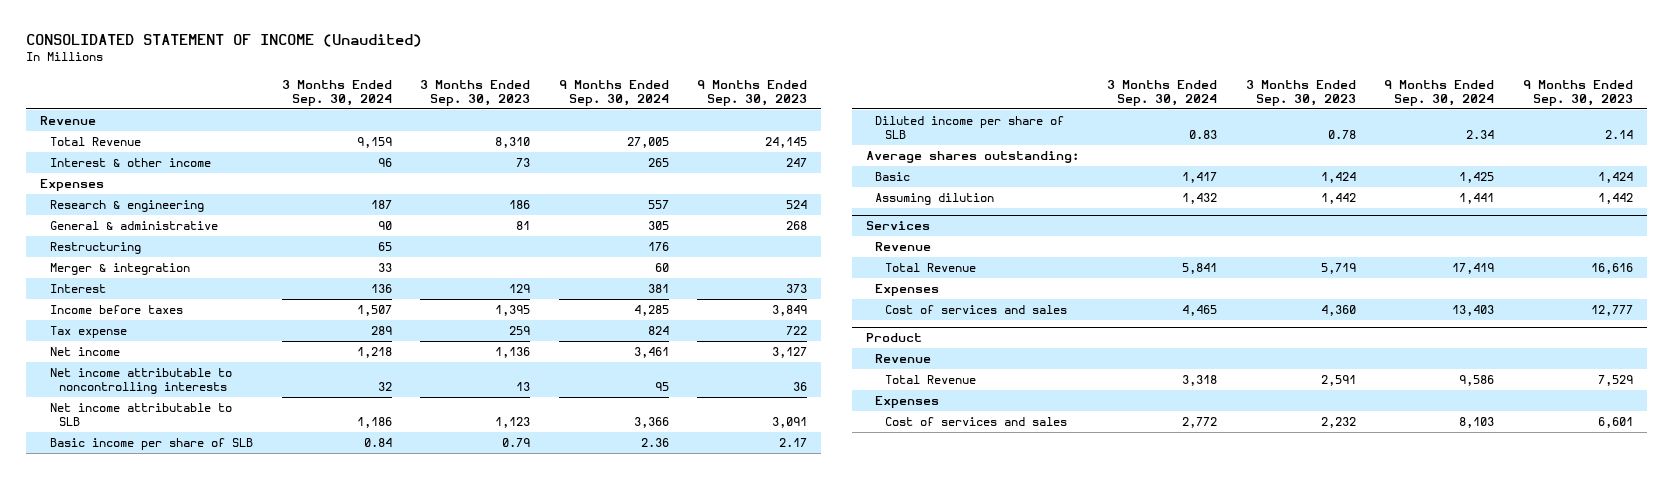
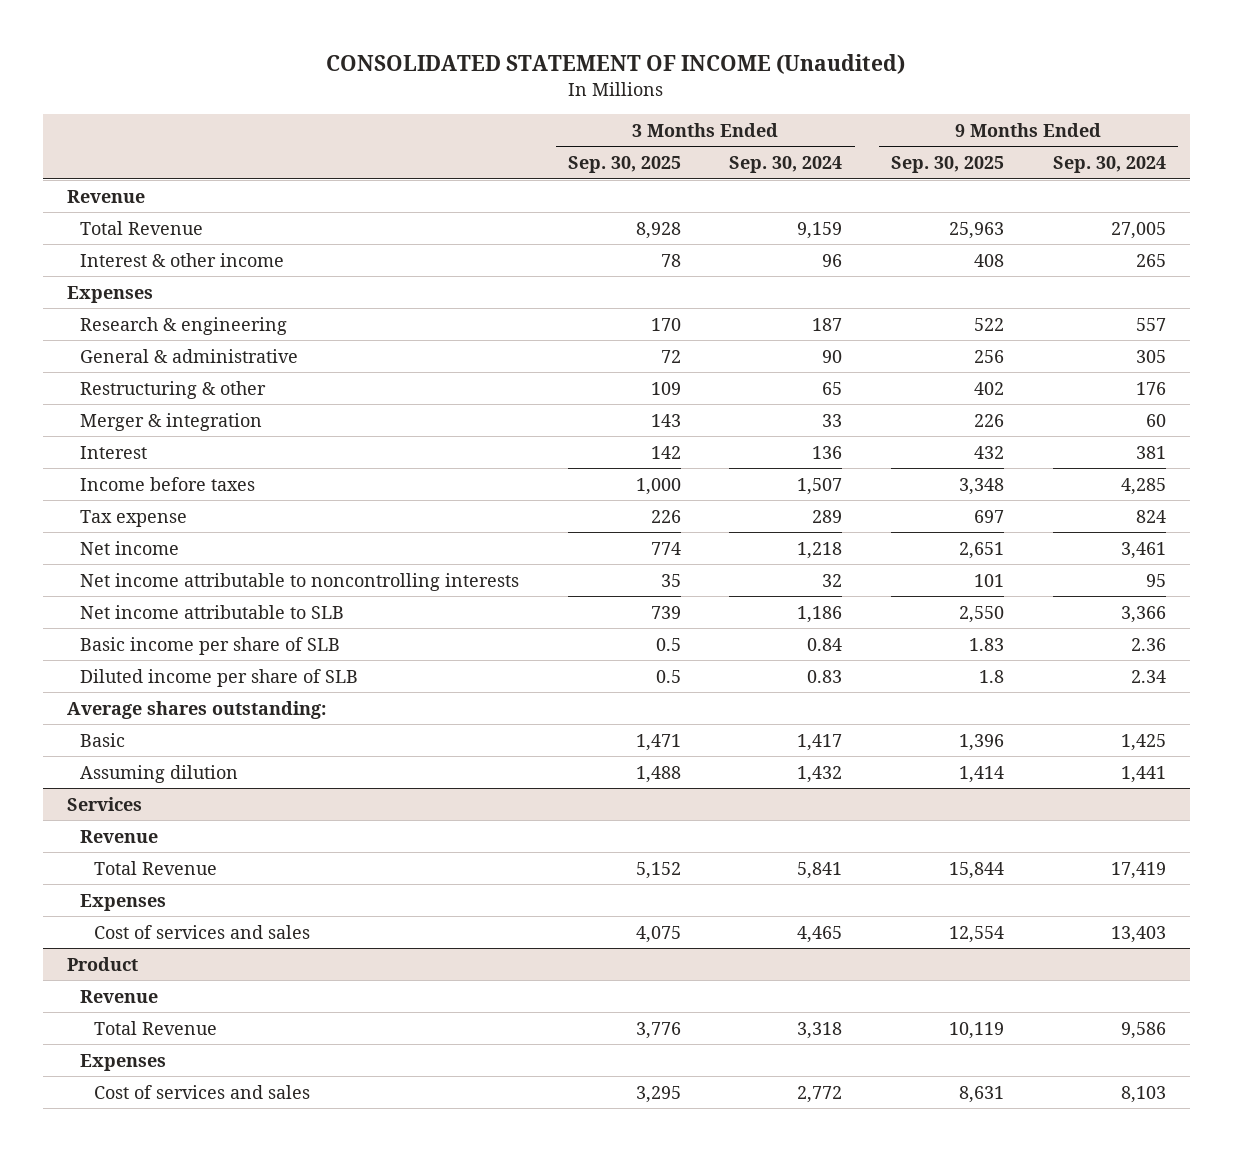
[420,79,531,107] 3 Months Ended Sep. 30, 2023 -> none
[696,79,807,107] 9 Months Ended Sep. 30, 2023 -> none
none -> [567,155,681,173] Sep. 30, 2025
none -> [890,155,1004,173] Sep. 30, 2025
[49,242,141,255] Restructuring -> [80,380,267,399] Restructuring & other

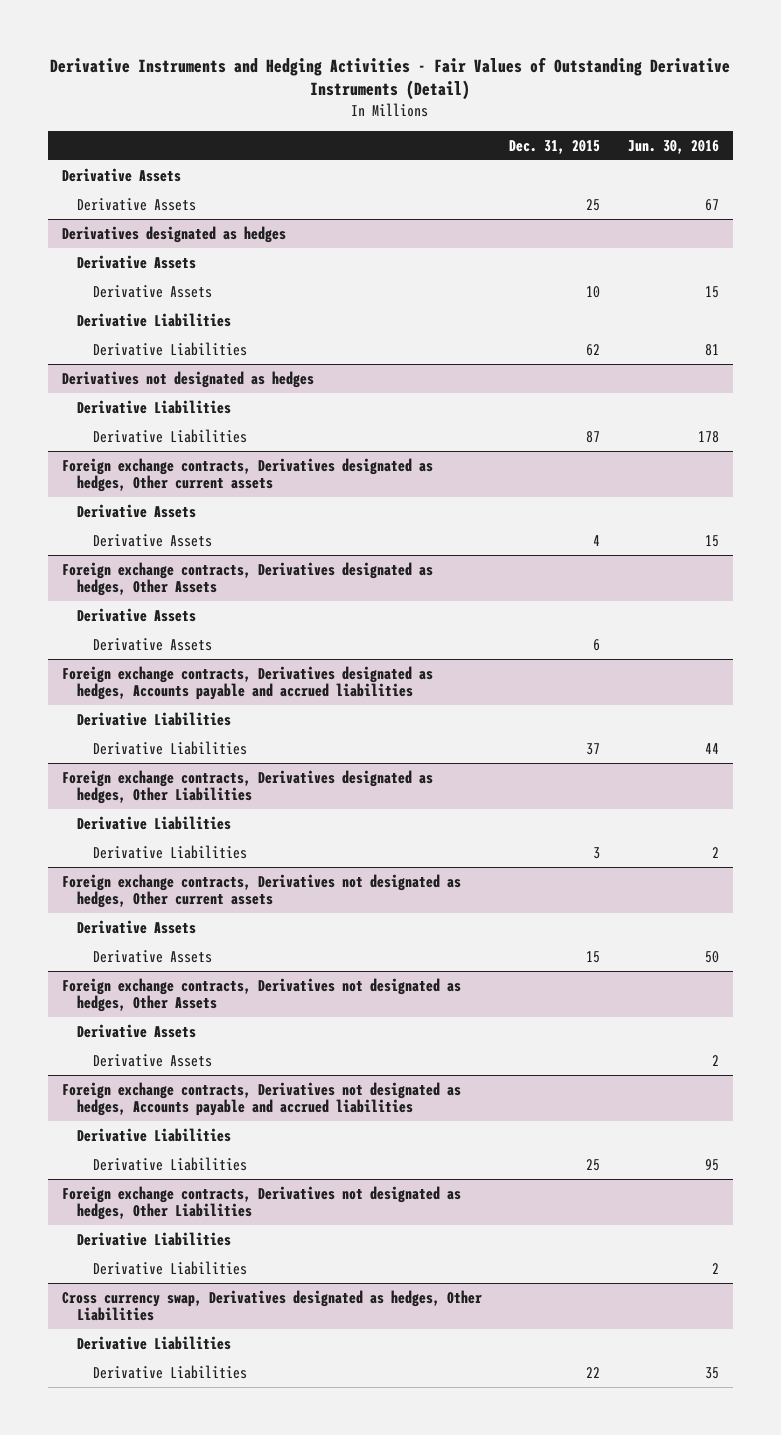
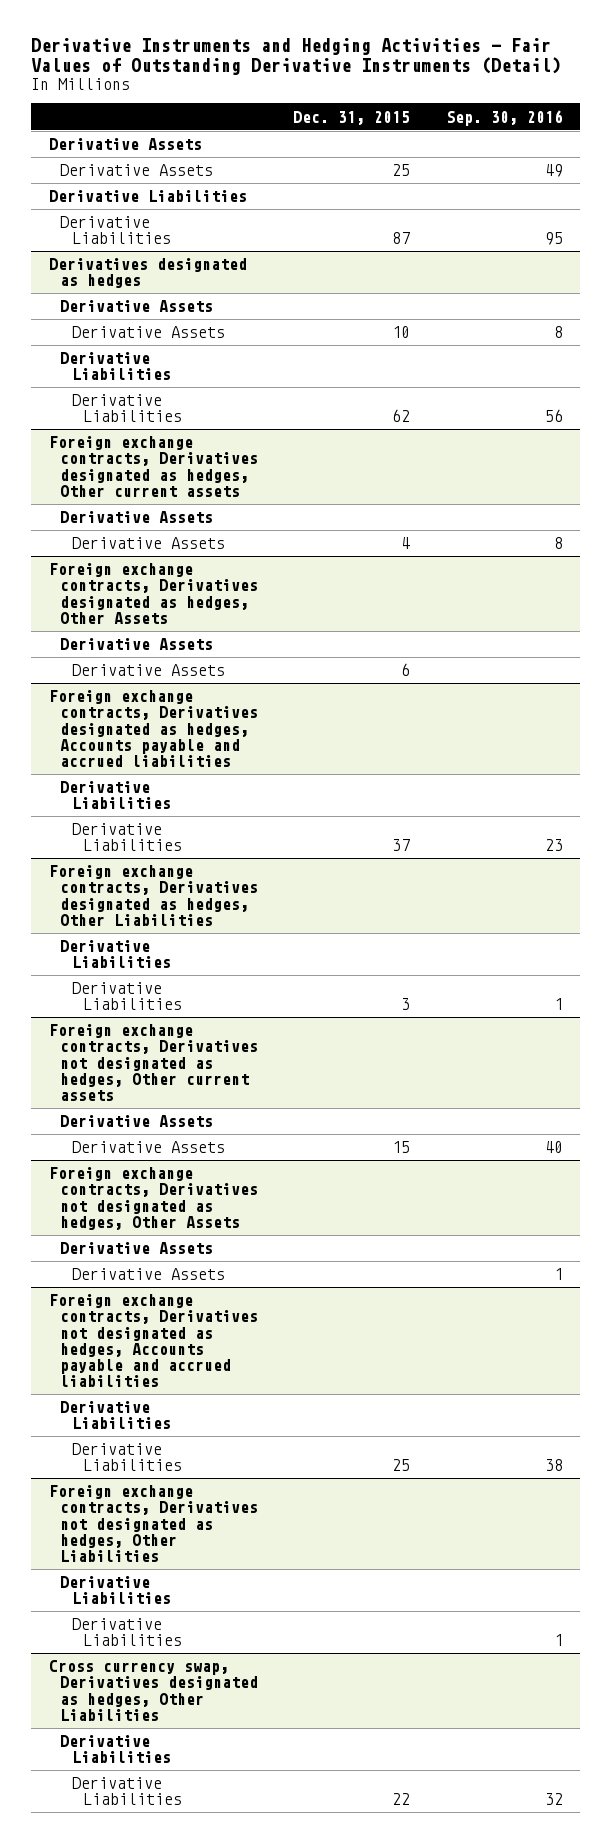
[628,139,720,154] Jun. 30, 2016 -> none
none -> [445,109,563,126] Sep. 30, 2016
none -> [48,190,247,203] Derivative Liabilities
none -> [60,216,171,245] Derivative Liabilities
[61,370,314,388] Derivatives not designated as hedges -> none
[77,399,232,414] Derivative Liabilities -> none
[92,428,247,443] Derivative Liabilities -> none

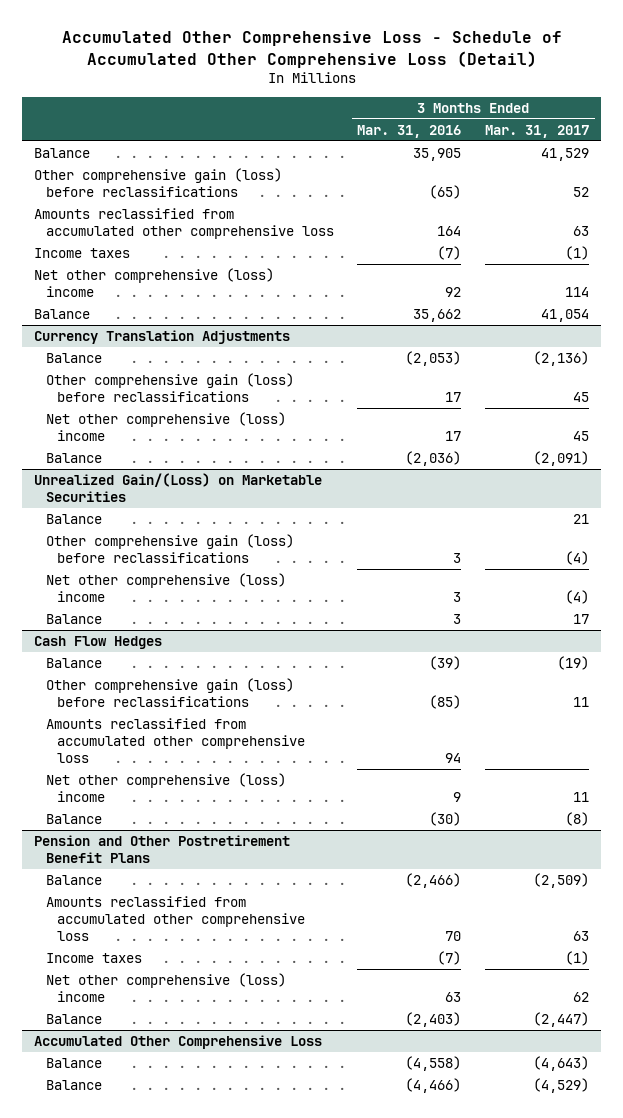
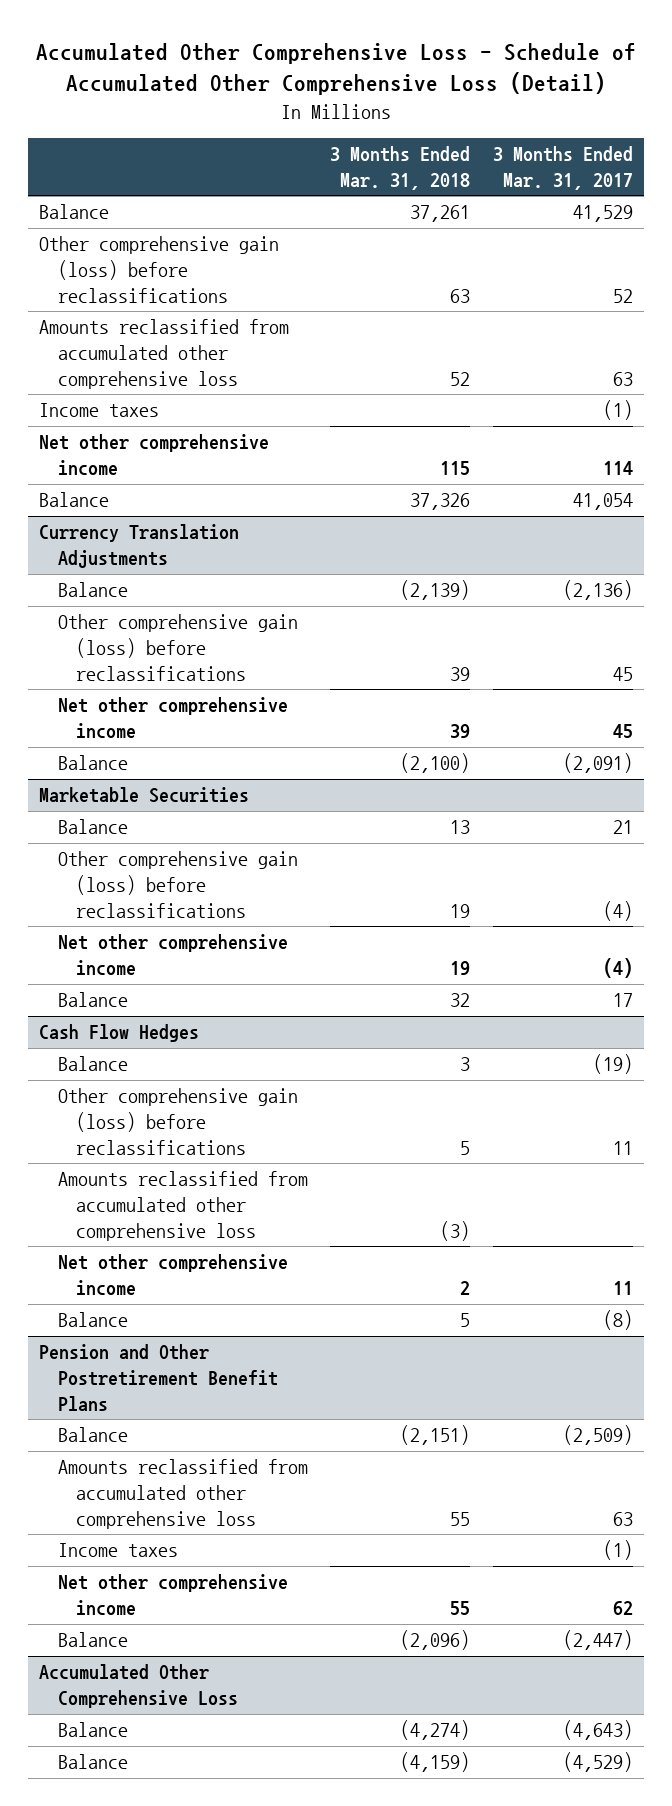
[357,124,462,138] Mar. 31, 2016 -> none
none -> [330,146,471,190] 3 Months Ended Mar. 31, 2018
[34,267,275,297] Net other comprehensive (loss) income -> [39,434,270,477] Net other comprehensive income
[45,411,286,441] Net other comprehensive (loss) income -> [57,697,288,740] Net other comprehensive income
[34,472,323,502] Unrealized Gain/(Loss) on Marketable Securities -> [39,787,250,804] Marketable Securities
[45,572,286,602] Net other comprehensive (loss) income -> [57,934,288,977] Net other comprehensive income
[45,772,286,802] Net other comprehensive (loss) income -> [57,1254,288,1297] Net other comprehensive income
[45,972,286,1002] Net other comprehensive (loss) income -> [57,1574,288,1617] Net other comprehensive income

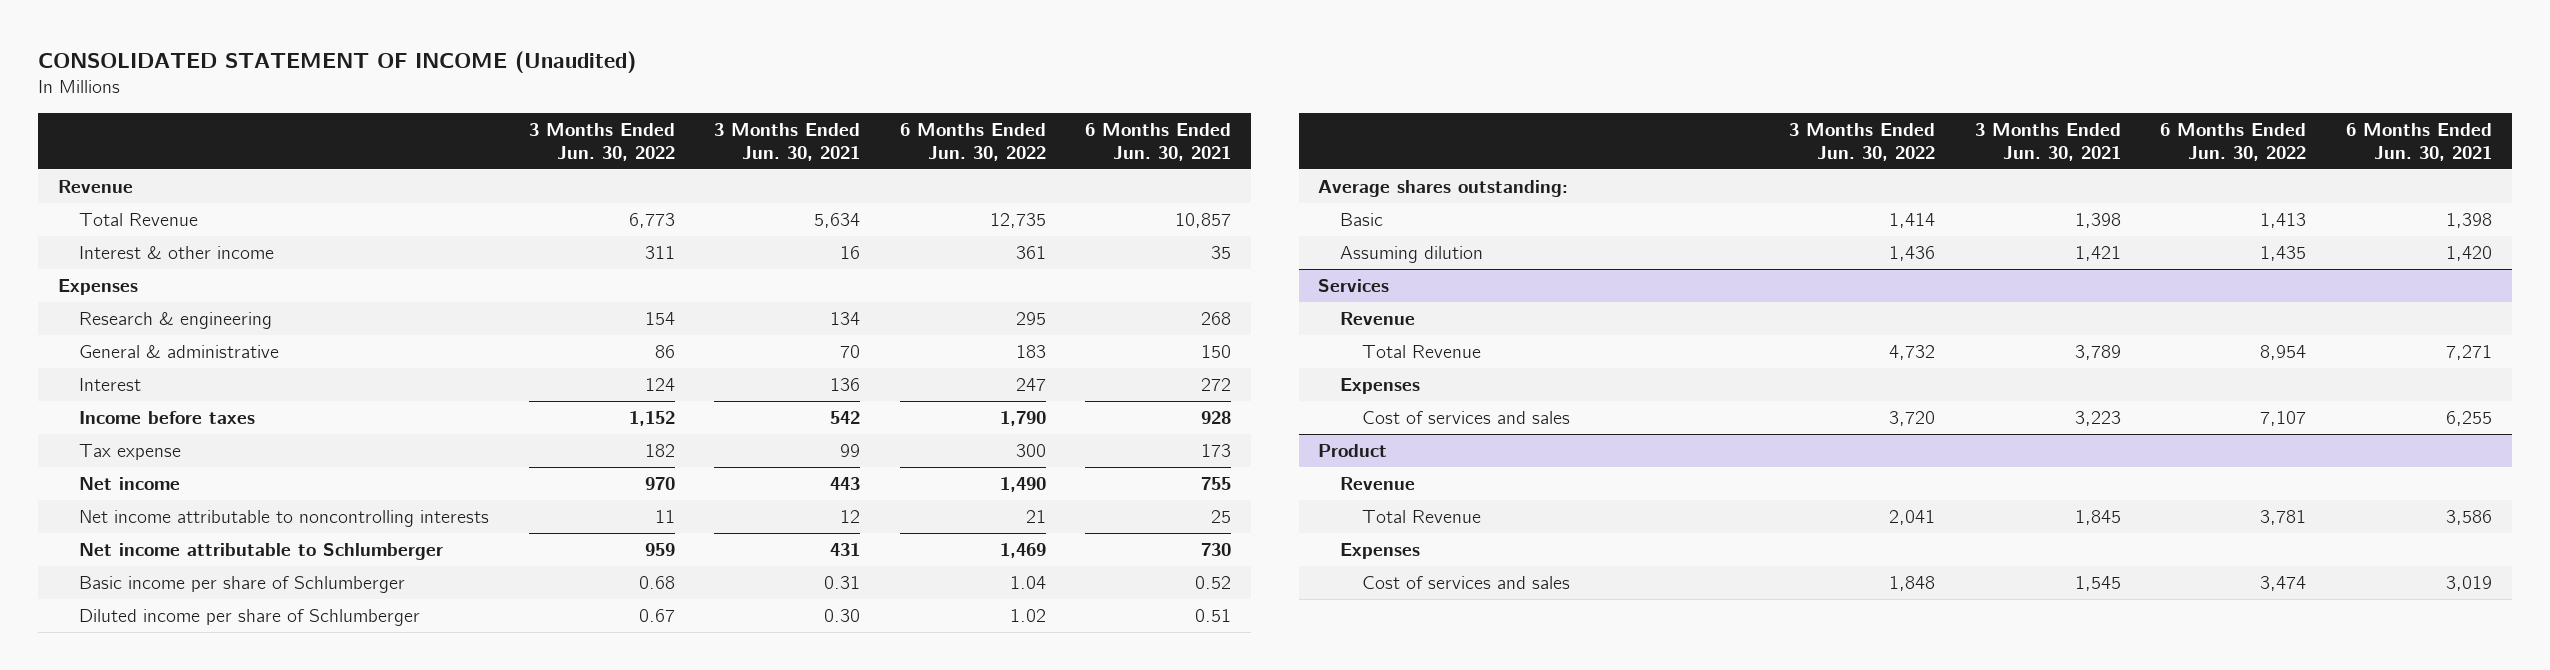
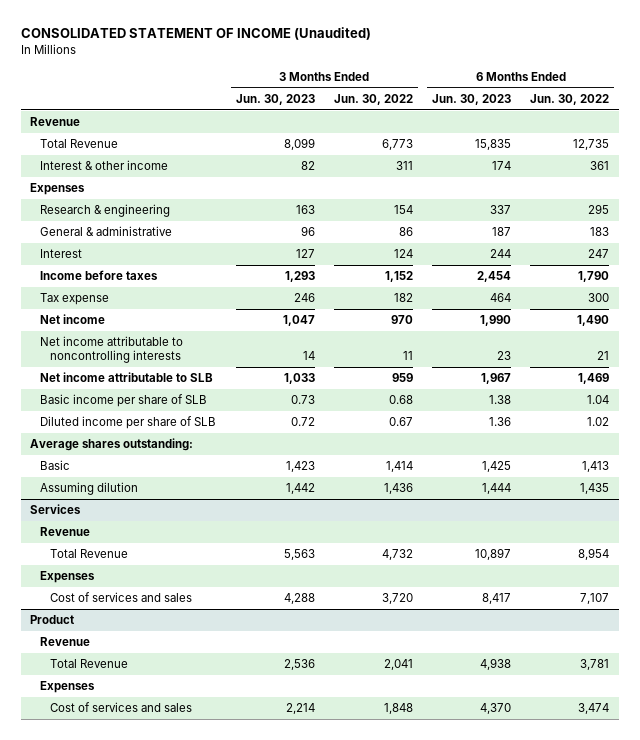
[714,122,861,161] 3 Months Ended Jun. 30, 2021 -> none
[1085,122,1232,161] 6 Months Ended Jun. 30, 2021 -> none
none -> [235,93,315,105] Jun. 30, 2023
none -> [432,93,512,105] Jun. 30, 2023
[79,543,444,561] Net income attributable to Schlumberger -> [40,372,214,383] Net income attributable to SLB
[79,576,406,594] Basic income per share of Schlumberger -> [40,394,208,408] Basic income per share of SLB
[79,609,421,627] Diluted income per share of Schlumberger -> [40,416,217,430] Diluted income per share of SLB

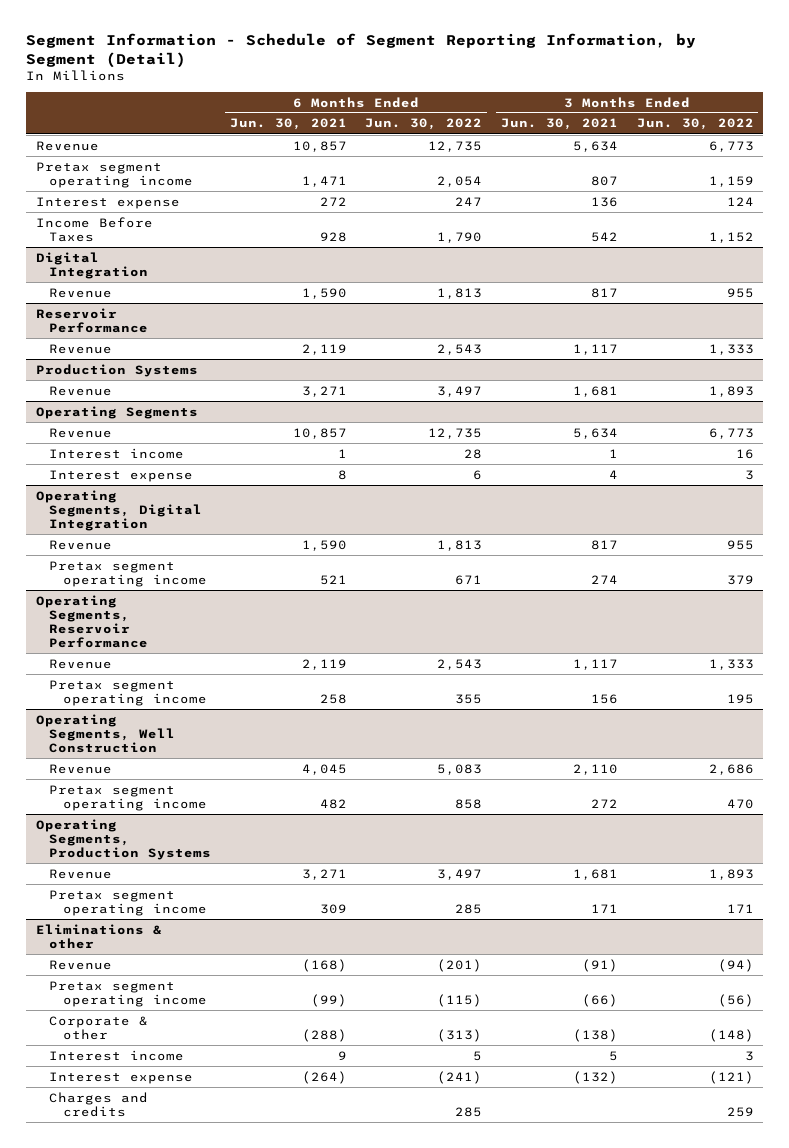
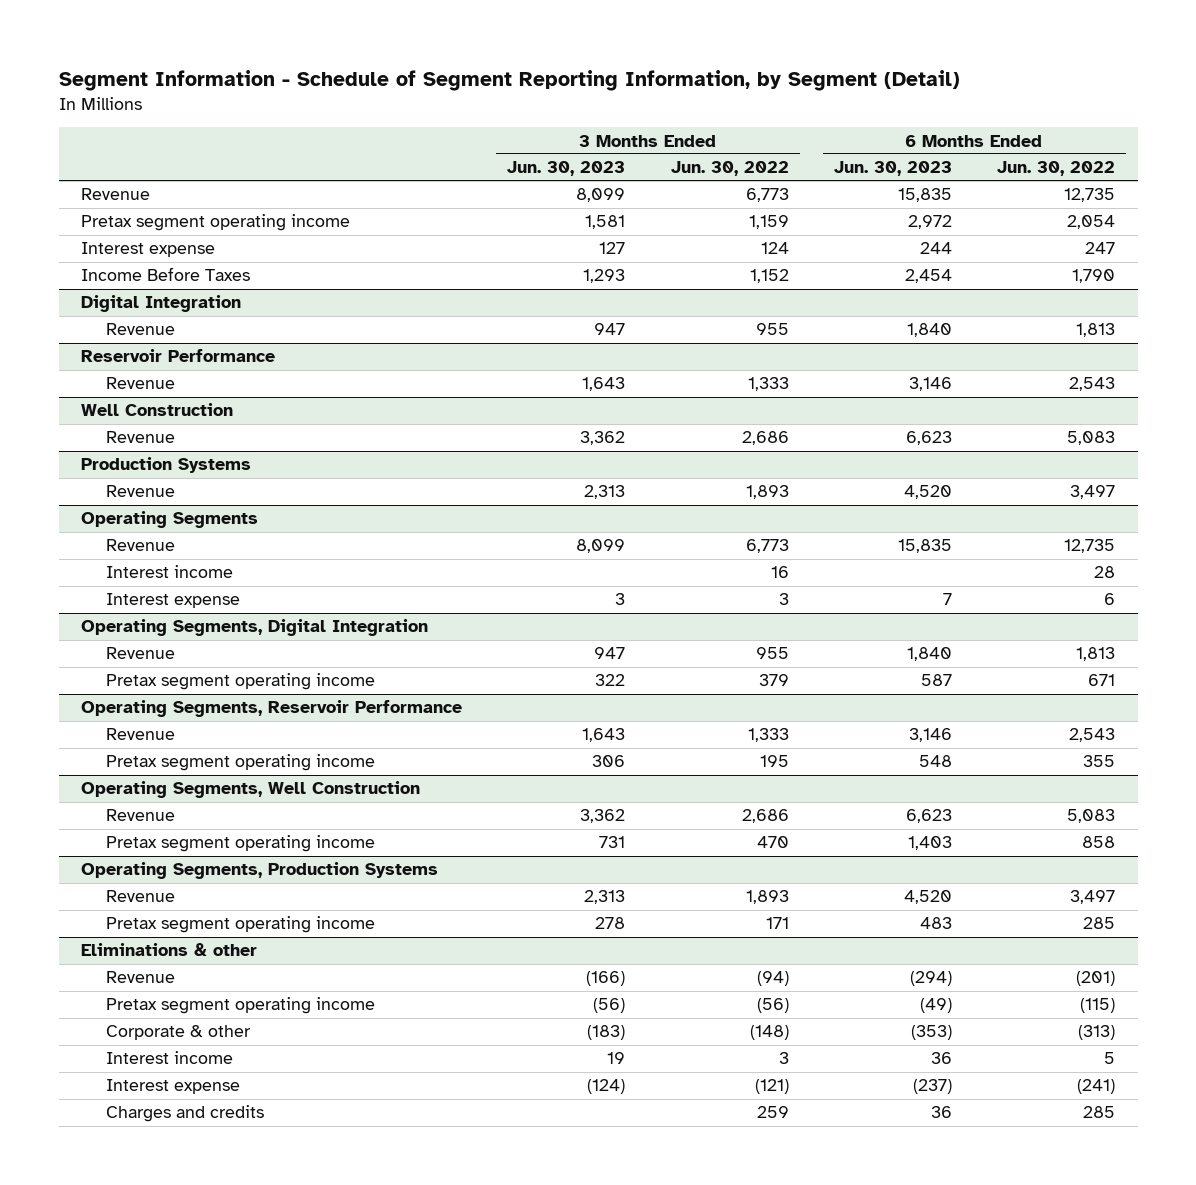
[229,118,347,131] Jun. 30, 2021 -> none
[500,118,618,131] Jun. 30, 2021 -> none
none -> [507,161,626,177] Jun. 30, 2023
none -> [833,161,952,177] Jun. 30, 2023
none -> [81,403,234,417] Well Construction
none -> [106,431,176,444] Revenue

